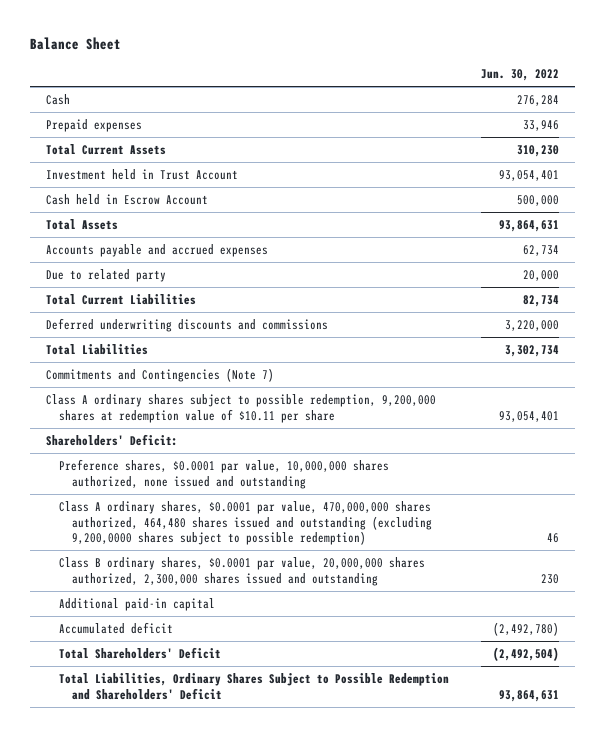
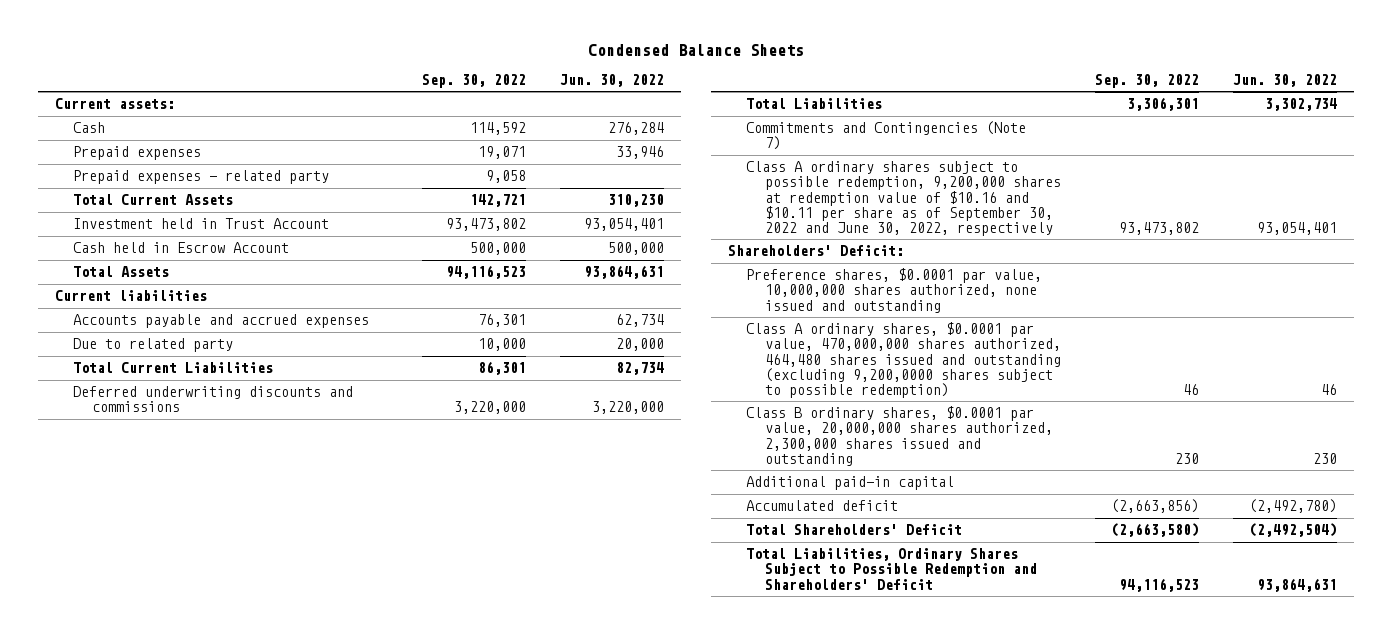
[29,37,121,51] Balance Sheet -> [588,44,805,57] Condensed Balance Sheets
none -> [421,74,526,89] Sep. 30, 2022
none -> [54,98,175,110] Current assets:
none -> [73,170,330,185] Prepaid expenses - related party
none -> [54,290,207,302] Current liabilities
[46,393,437,423] Class A ordinary shares subject to possible redemption, 9,200,000 shares at redemption value of $10.11 per share -> [746,161,1061,236] Class A ordinary shares subject to possible redemption, 9,200,000 shares at redemption value of $10.16 and $10.11 per share as of September 30, 2022 and June 30, 2022, respectively

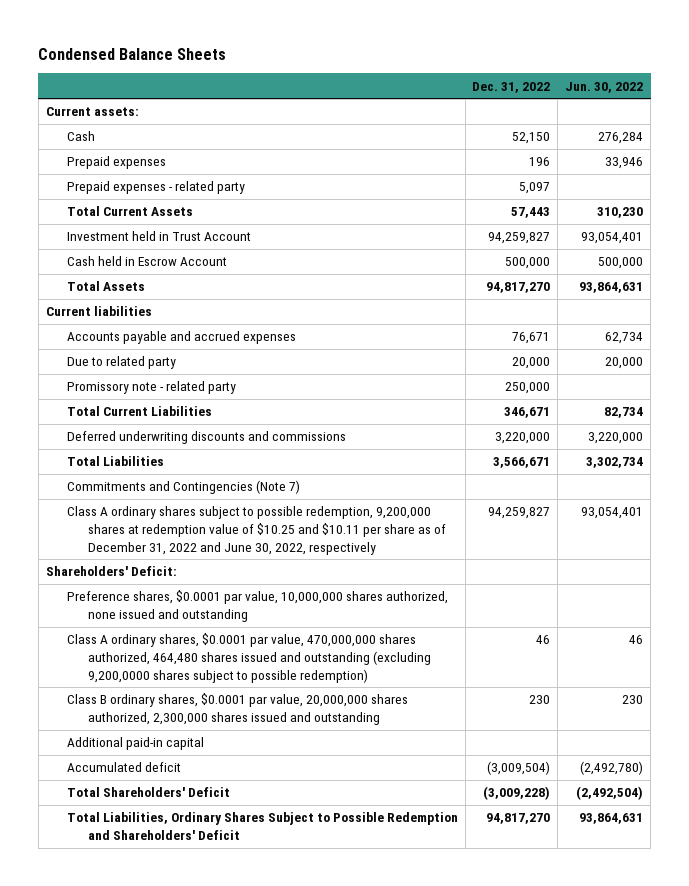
[421,74,526,89] Sep. 30, 2022 -> none
none -> [472,81,551,93] Dec. 31, 2022
none -> [66,381,236,395] Promissory note - related party
[746,161,1061,236] Class A ordinary shares subject to possible redemption, 9,200,000 shares at redemption value of $10.16 and $10.11 per share as of September 30, 2022 and June 30, 2022, respectively -> [66,506,446,555] Class A ordinary shares subject to possible redemption, 9,200,000 shares at redemption value of $10.25 and $10.11 per share as of December 31, 2022 and June 30, 2022, respectively

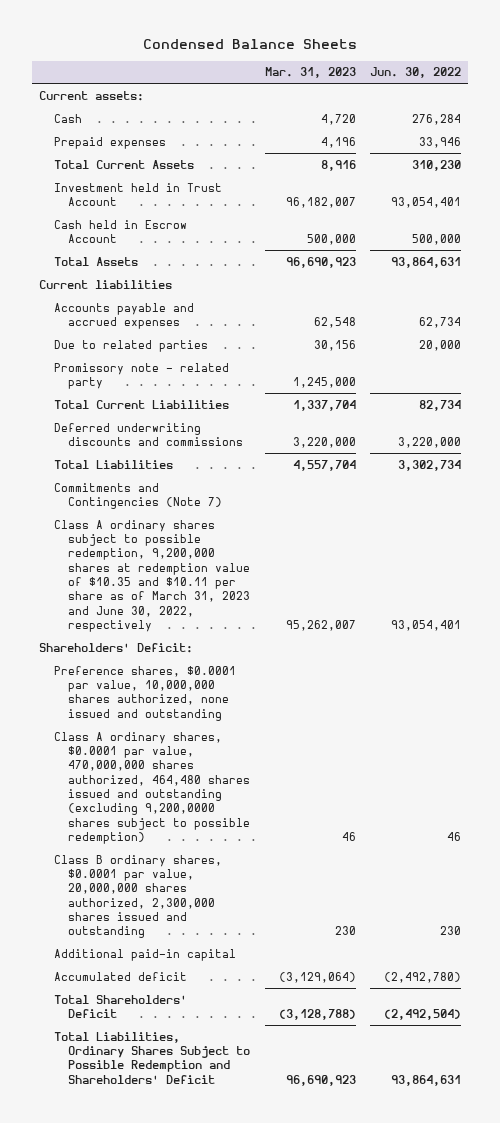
[472,81,551,93] Dec. 31, 2022 -> none
none -> [264,67,356,79] Mar. 31, 2023
[66,181,245,195] Prepaid expenses - related party -> none
[66,356,176,370] Due to related party -> [53,339,208,352] Due to related parties
[66,506,446,555] Class A ordinary shares subject to possible redemption, 9,200,000 shares at redemption value of $10.25 and $10.11 per share as of December 31, 2022 and June 30, 2022, respectively -> [53,519,251,633] Class A ordinary shares subject to possible redemption, 9,200,000 shares at redemption value of $10.35 and $10.11 per share as of March 31, 2023 and June 30, 2022, respectively

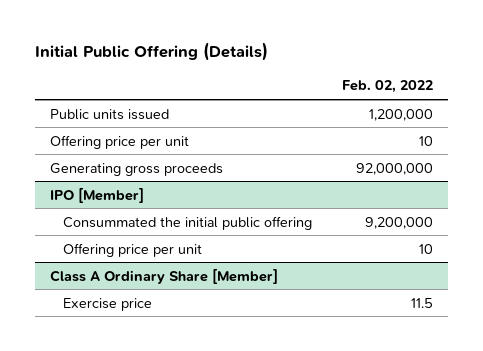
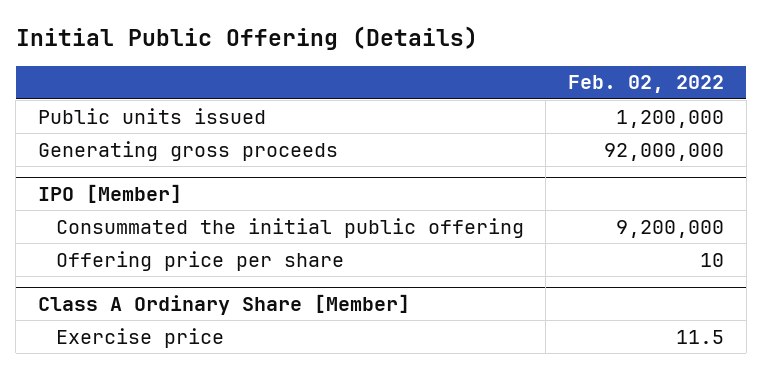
[49,134,189,149] Offering price per unit -> none
[62,242,202,257] Offering price per unit -> [55,250,344,271] Offering price per share

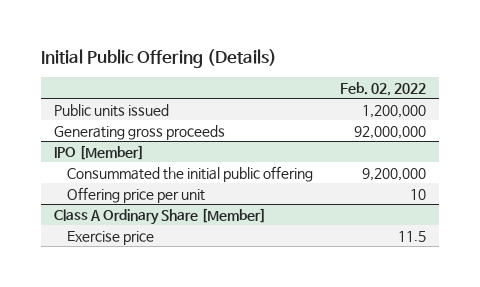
[55,250,344,271] Offering price per share -> [66,186,205,203] Offering price per unit

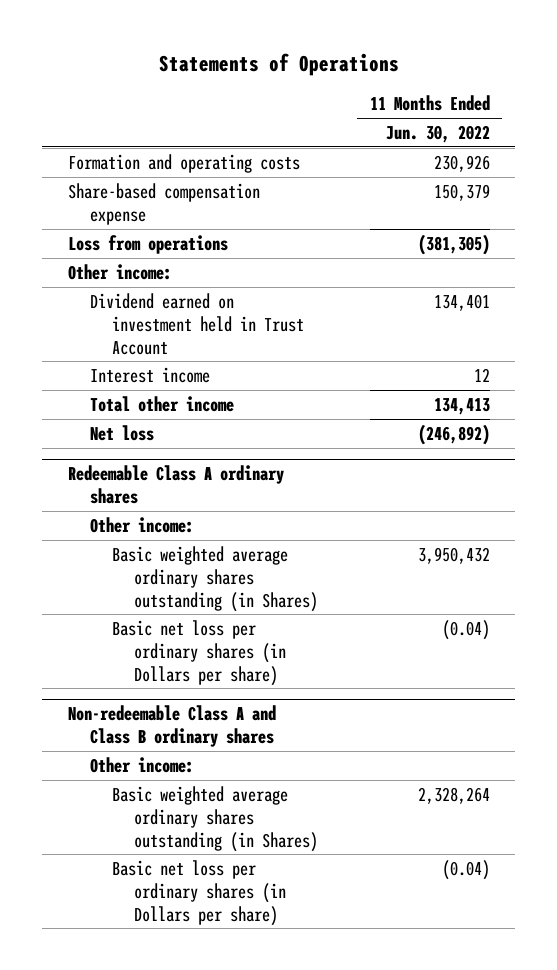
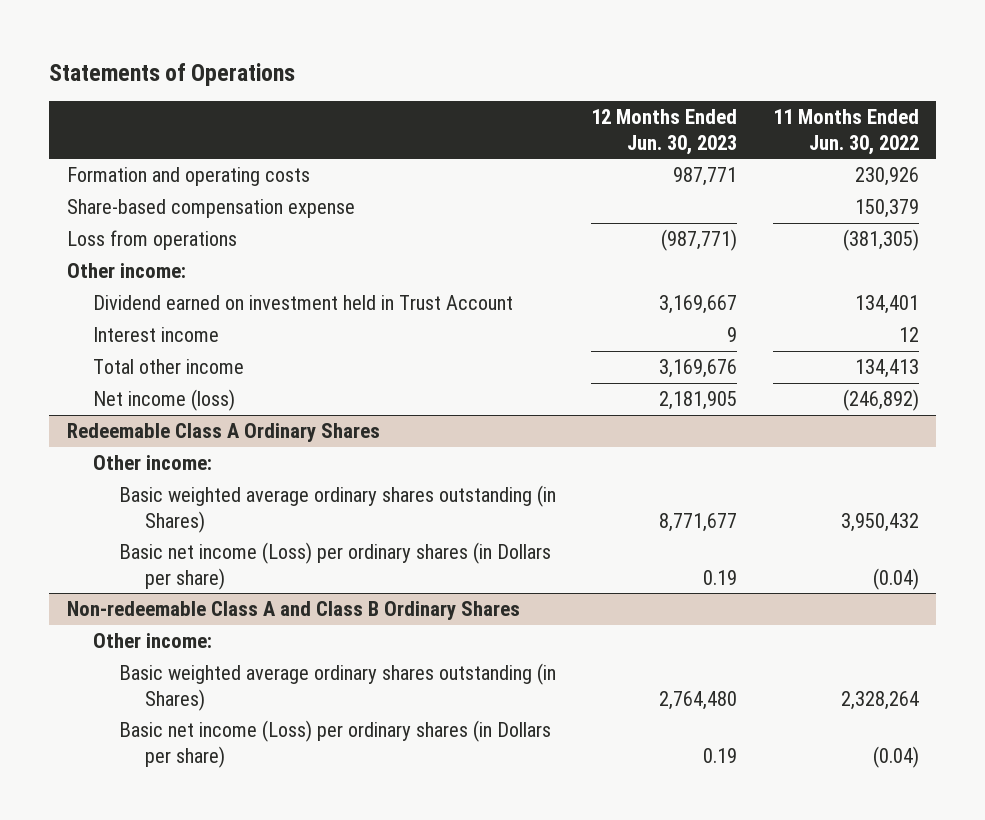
none -> [591,109,738,155] 12 Months Ended Jun. 30, 2023
[89,424,154,441] Net loss -> [92,389,235,412] Net income (loss)
[67,465,284,505] Redeemable Class A ordinary shares -> [66,423,380,443] Redeemable Class A Ordinary Shares
[111,619,286,686] Basic net loss per ordinary shares (in Dollars per share) -> [119,542,552,590] Basic net income (Loss) per ordinary shares (in Dollars per share)
[67,705,276,748] Non-redeemable Class A and Class B ordinary shares -> [66,601,520,621] Non-redeemable Class A and Class B Ordinary Shares
[111,859,286,926] Basic net loss per ordinary shares (in Dollars per share) -> [119,720,552,768] Basic net income (Loss) per ordinary shares (in Dollars per share)

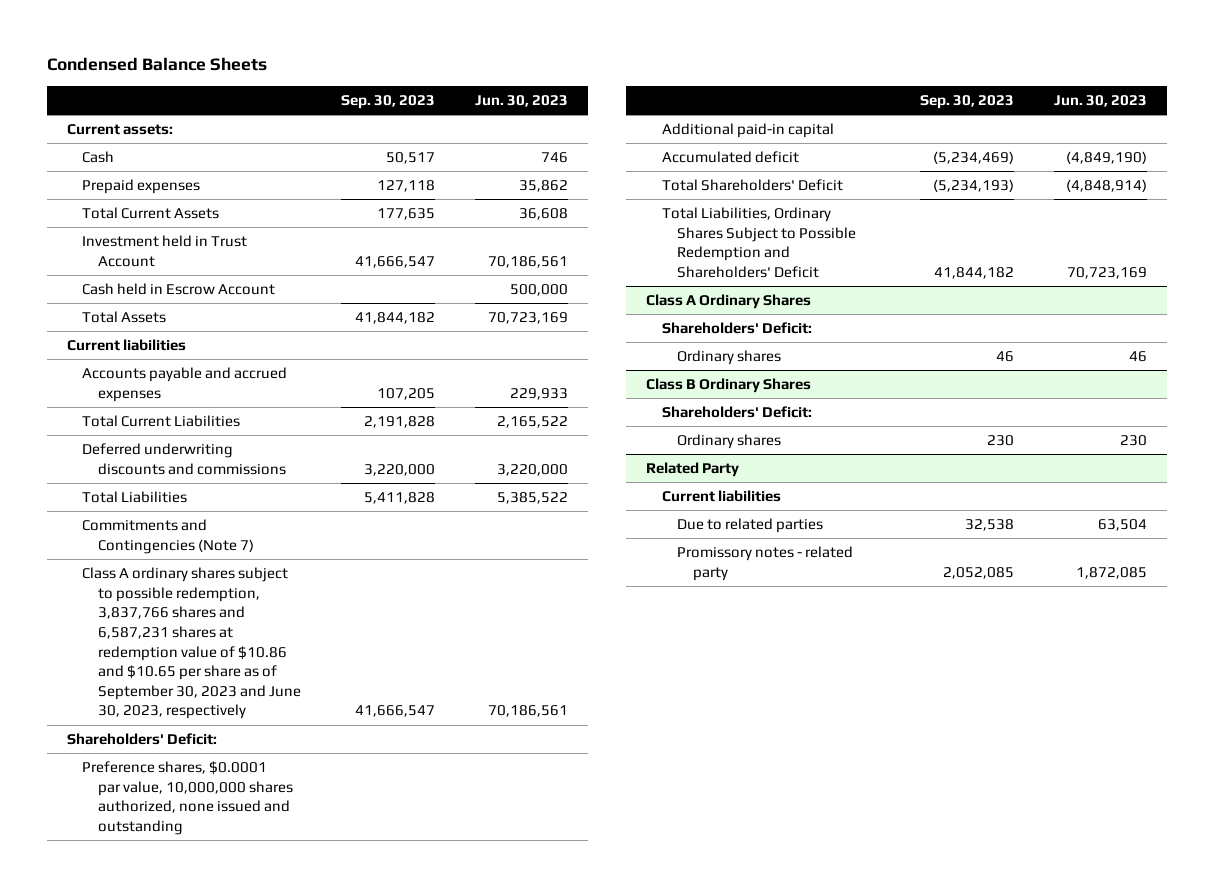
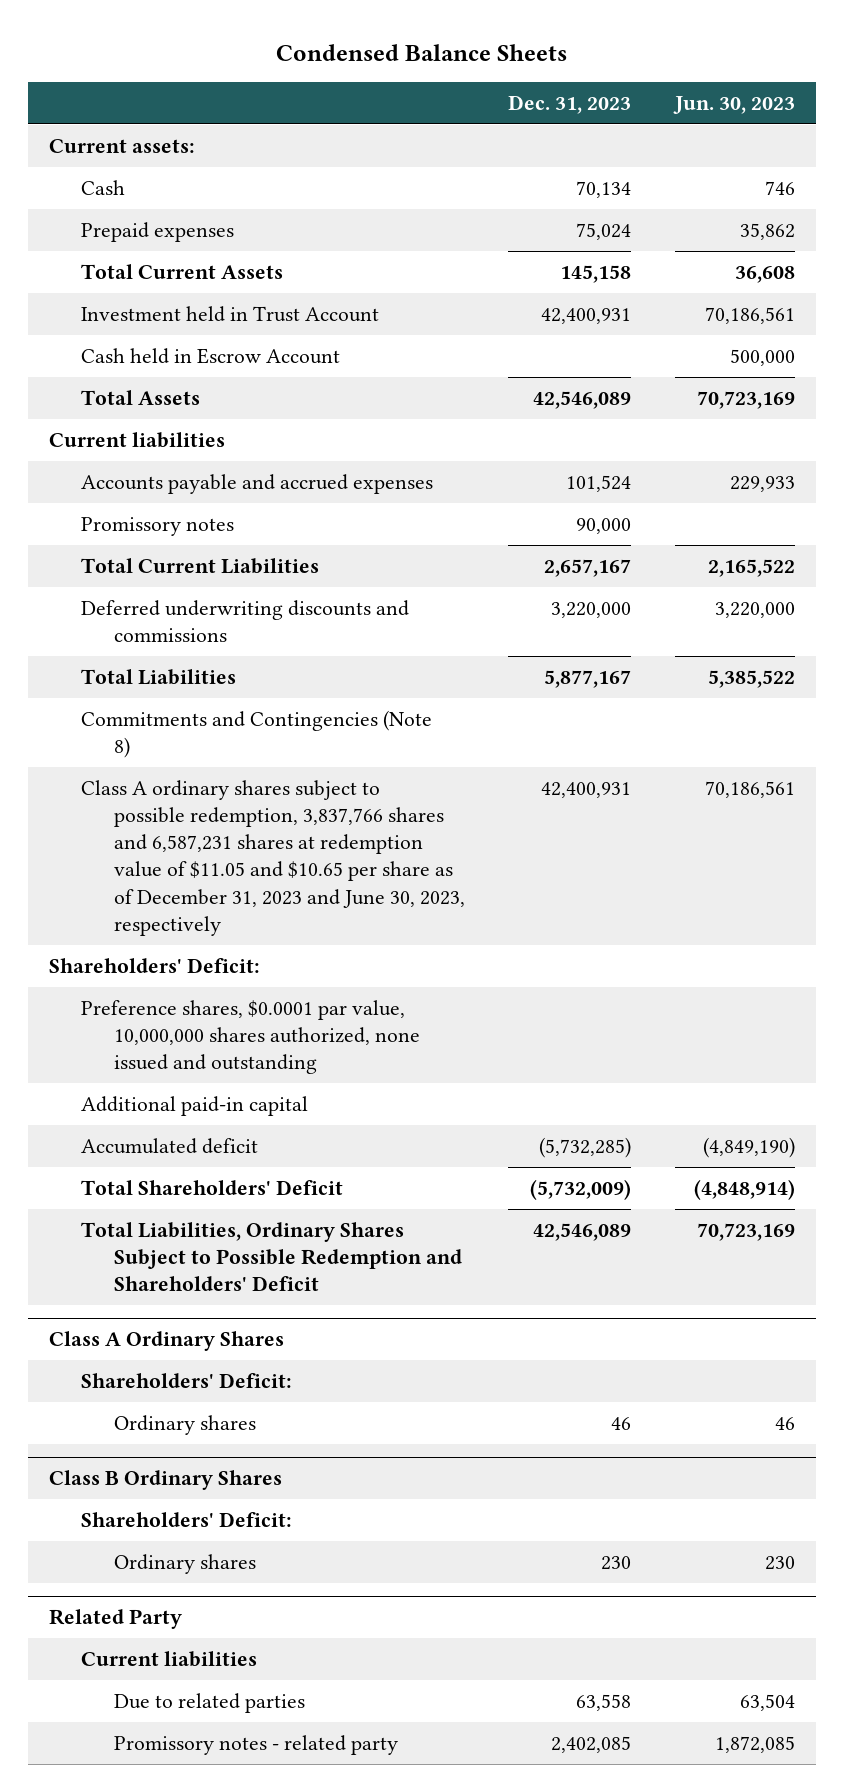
[340,94,435,109] Sep. 30, 2023 -> none
none -> [508,94,632,114] Dec. 31, 2023
none -> [81,516,235,536] Promissory notes
[82,519,255,554] Commitments and Contingencies (Note 7) -> [81,709,433,758] Commitments and Contingencies (Note 8)
[82,567,302,720] Class A ordinary shares subject to possible redemption, 3,837,766 shares and 6,587,231 shares at redemption value of $10.86 and $10.65 per share as of September 30, 2023 and June 30, 2023, respectively -> [81,779,465,936] Class A ordinary shares subject to possible redemption, 3,837,766 shares and 6,587,231 shares at redemption value of $11.05 and $10.65 per share as of December 31, 2023 and June 30, 2023, respectively

